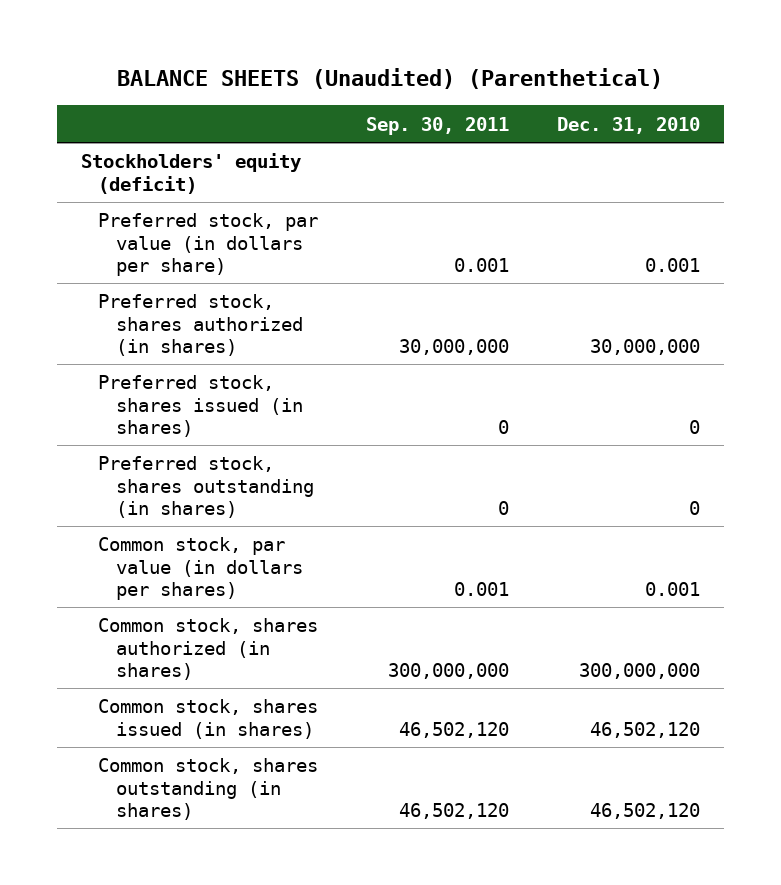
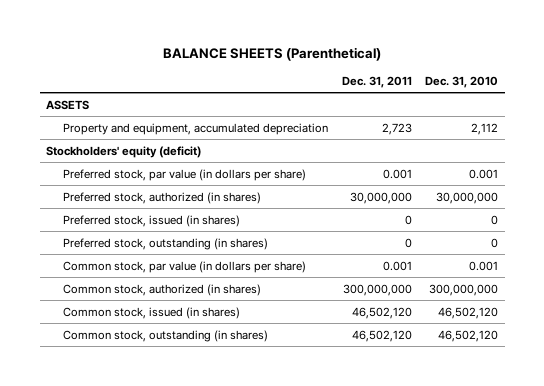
[117,68,664,90] BALANCE SHEETS (Unaudited) (Parenthetical) -> [163,46,382,61] BALANCE SHEETS (Parenthetical)
[366,116,510,135] Sep. 30, 2011 -> none
none -> [341,76,412,89] Dec. 31, 2011
none -> [46,99,90,110] ASSETS
none -> [63,122,329,135] Property and equipment, accumulated depreciation
[98,294,303,356] Preferred stock, shares authorized (in shares) -> [63,191,262,204] Preferred stock, authorized (in shares)
[98,375,303,437] Preferred stock, shares issued (in shares) -> [63,214,241,227] Preferred stock, issued (in shares)
[98,456,314,518] Preferred stock, shares outstanding (in shares) -> [63,237,269,250] Preferred stock, outstanding (in shares)
[98,537,303,600] Common stock, par value (in dollars per shares) -> [63,260,307,273] Common stock, par value (in dollars per share)
[98,618,319,680] Common stock, shares authorized (in shares) -> [63,283,262,296] Common stock, authorized (in shares)
[98,699,319,739] Common stock, shares issued (in shares) -> [63,306,241,319] Common stock, issued (in shares)
[98,758,319,820] Common stock, shares outstanding (in shares) -> [63,329,269,342] Common stock, outstanding (in shares)

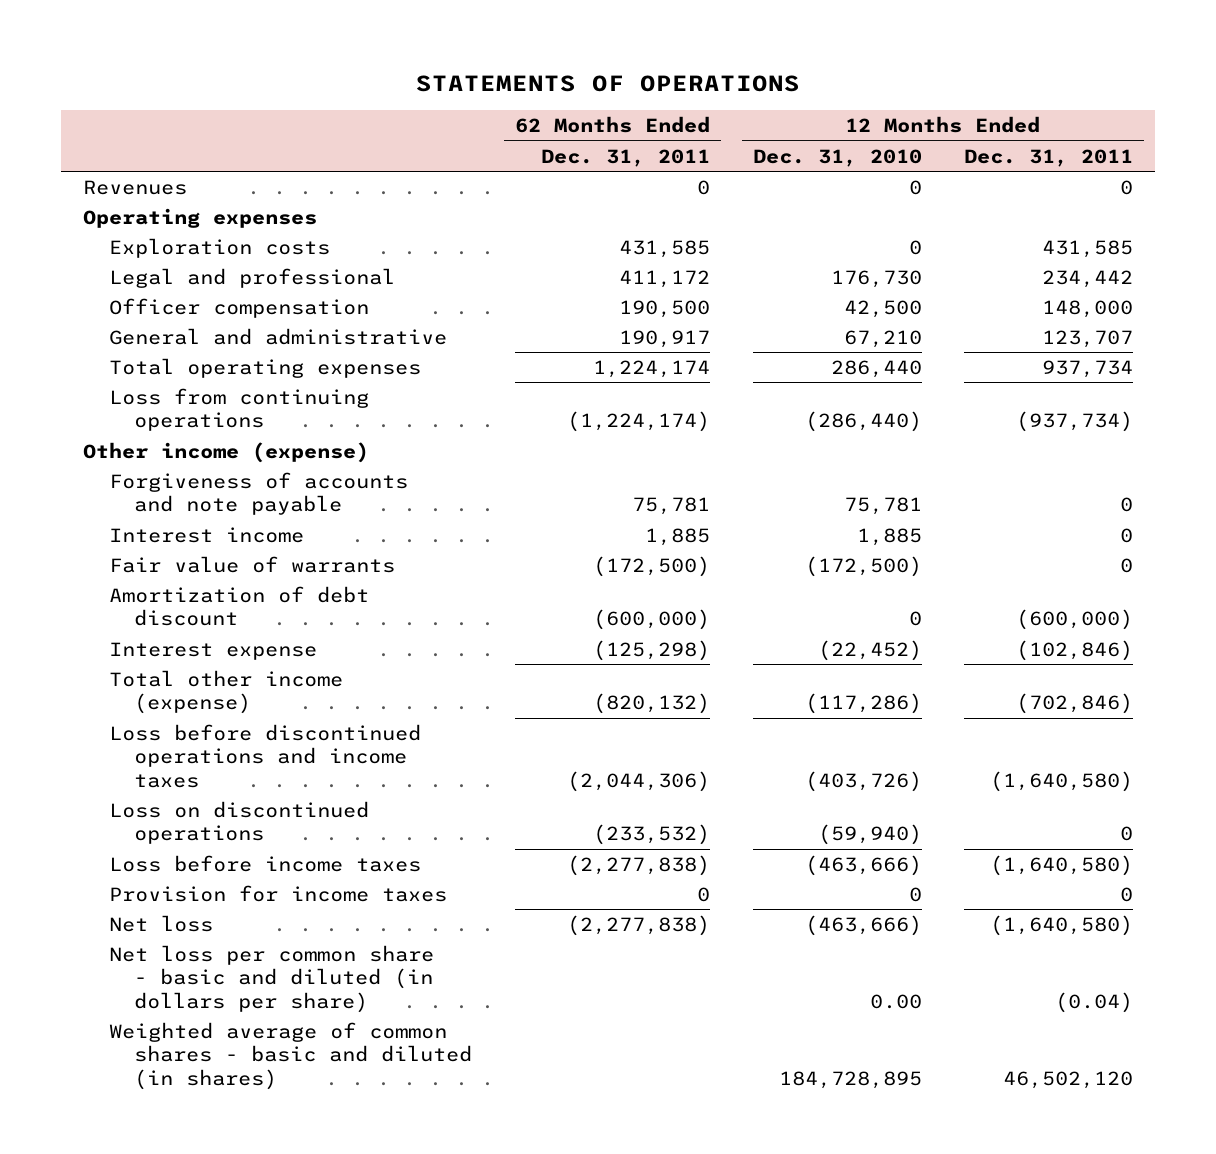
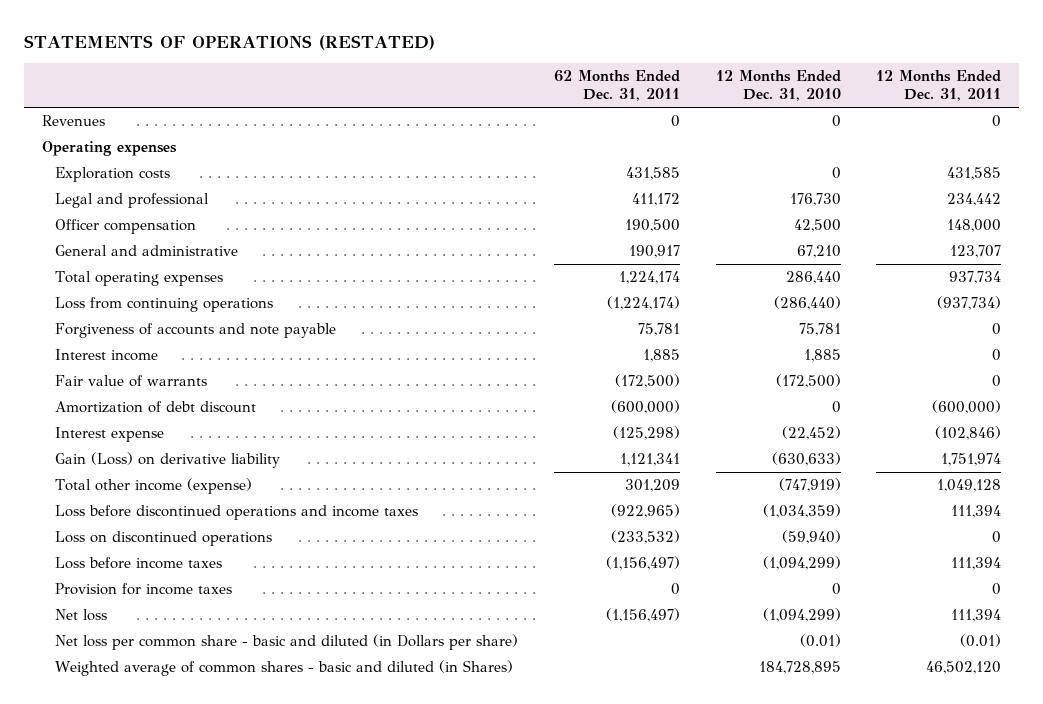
[415,74,800,92] STATEMENTS OF OPERATIONS -> [24,34,436,50] STATEMENTS OF OPERATIONS (RESTATED)
[82,441,369,463] Other income (expense) -> none
none -> [55,452,281,469] Gain (Loss) on derivative liability
[593,693,711,715] (820,132) -> [624,479,680,493] 301,209
[804,693,922,715] (117,286) -> [778,478,841,493] (747,919)
[1016,693,1134,715] (702,846) -> [937,479,1002,493] 1,049,128
[567,770,711,792] (2,044,306) -> [610,504,680,519] (922,965)
[804,770,922,792] (403,726) -> [762,504,841,519] (1,034,359)
[990,770,1134,792] (1,640,580) -> [951,505,1002,519] 111,394
[567,854,711,876] (2,277,838) -> [605,556,680,571] (1,156,497)
[804,854,922,876] (463,666) -> [762,556,841,571] (1,094,299)
[990,854,1134,876] (1,640,580) -> [951,557,1002,571] 111,394
[567,914,711,936] (2,277,838) -> [605,608,680,623] (1,156,497)
[804,914,922,936] (463,666) -> [762,608,841,623] (1,094,299)
[990,914,1134,936] (1,640,580) -> [951,609,1002,623] 111,394
[108,944,434,1013] Net loss per common share - basic and diluted (in dollars per share) -> [55,634,519,651] Net loss per common share - basic and diluted (in Dollars per share)
[869,993,922,1009] 0.00 -> [799,634,841,648] (0.01)
[1055,991,1134,1013] (0.04) -> [960,634,1002,648] (0.01)
[108,1021,473,1090] Weighted average of common shares - basic and diluted (in shares) -> [55,660,514,677] Weighted average of common shares - basic and diluted (in Shares)

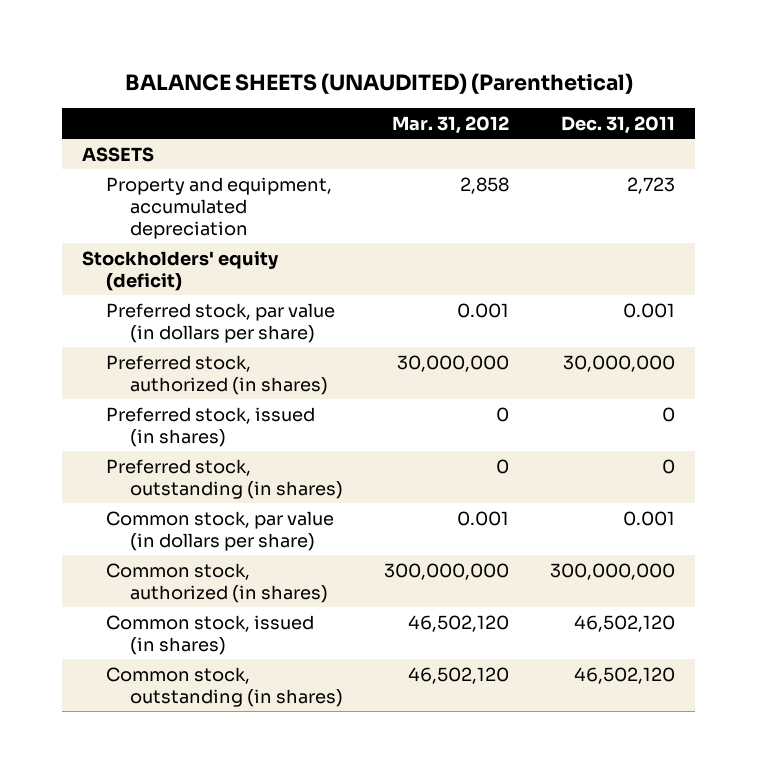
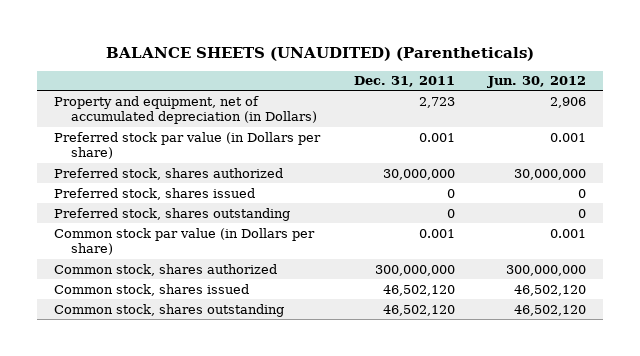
[124,73,633,95] BALANCE SHEETS (UNAUDITED) (Parenthetical) -> [106,46,535,61] BALANCE SHEETS (UNAUDITED) (Parentheticals)
[391,116,509,135] Mar. 31, 2012 -> none
none -> [486,76,586,89] Jun. 30, 2012
[82,146,155,162] ASSETS -> none
[82,250,280,291] Stockholders' equity (deficit) -> none
[106,176,333,239] Property and equipment, accumulated depreciation -> [54,95,317,125] Property and equipment, net of accumulated depreciation (in Dollars)
[106,302,336,343] Preferred stock, par value (in dollars per share) -> [54,131,322,160] Preferred stock par value (in Dollars per share)
[106,354,329,395] Preferred stock, authorized (in shares) -> [54,167,284,180] Preferred stock, shares authorized
[106,406,316,447] Preferred stock, issued (in shares) -> [54,187,256,200] Preferred stock, shares issued
[106,458,344,499] Preferred stock, outstanding (in shares) -> [54,207,291,221] Preferred stock, shares outstanding
[106,510,335,551] Common stock, par value (in dollars per share) -> [54,227,316,256] Common stock par value (in Dollars per share)
[106,562,329,603] Common stock, authorized (in shares) -> [54,263,278,276] Common stock, shares authorized
[106,614,315,655] Common stock, issued (in shares) -> [54,283,250,296] Common stock, shares issued
[106,666,344,707] Common stock, outstanding (in shares) -> [54,303,285,317] Common stock, shares outstanding

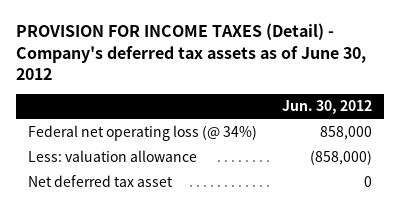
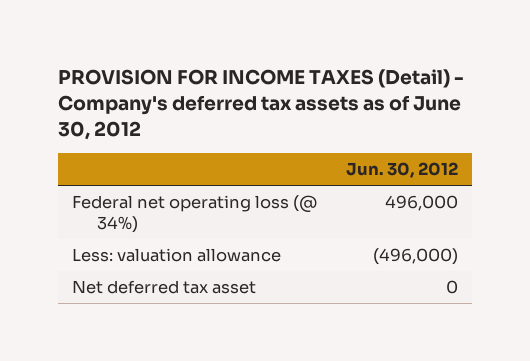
[320,126,373,141] 858,000 -> [384,195,458,212] 496,000
[310,150,373,166] (858,000) -> [372,248,458,266] (496,000)

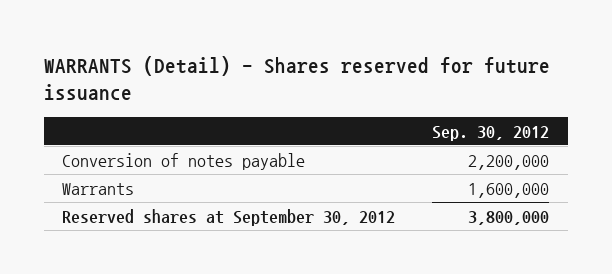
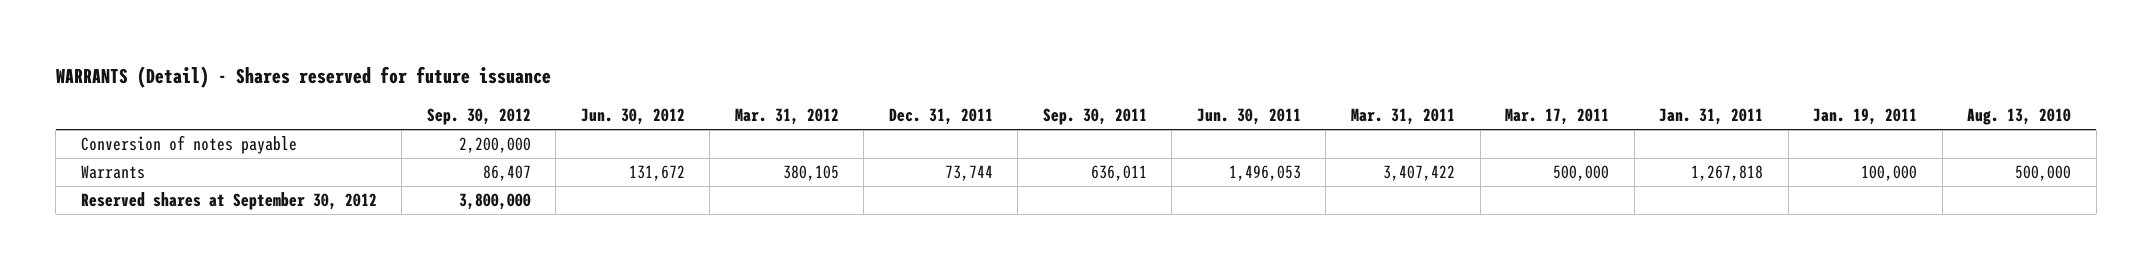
none -> [580,108,685,126] Jun. 30, 2012
none -> [734,108,839,126] Mar. 31, 2012
none -> [888,108,993,126] Dec. 31, 2011
none -> [1042,108,1147,126] Sep. 30, 2011
none -> [1196,108,1301,126] Jun. 30, 2011
none -> [1351,108,1456,126] Mar. 31, 2011
none -> [1505,108,1610,126] Mar. 17, 2011
none -> [1659,108,1764,126] Jan. 31, 2011
none -> [1813,108,1918,126] Jan. 19, 2011
none -> [1967,108,2072,126] Aug. 13, 2010
[468,182,550,198] 1,600,000 -> [482,165,531,182] 86,407

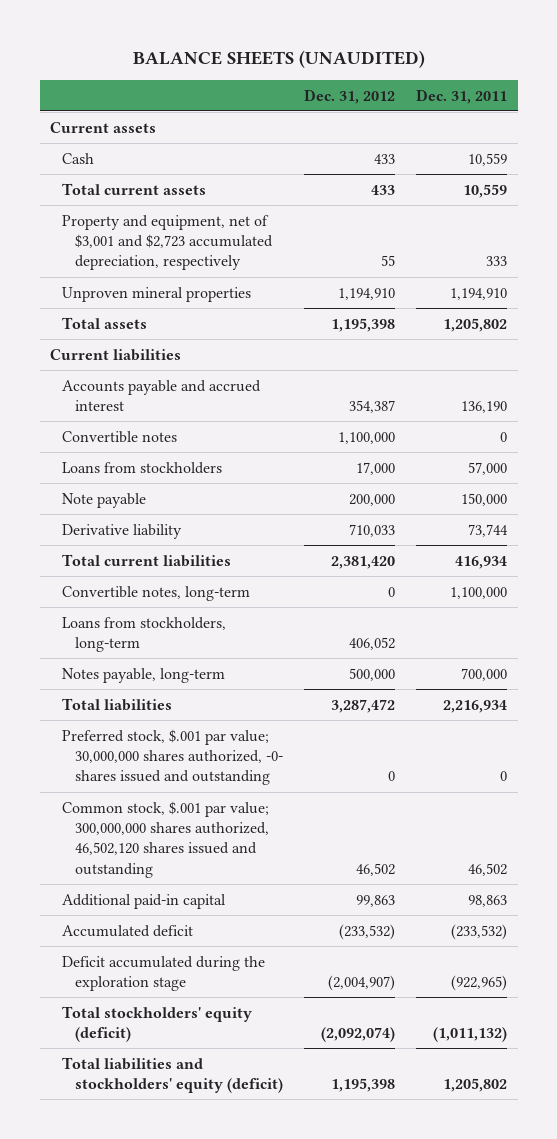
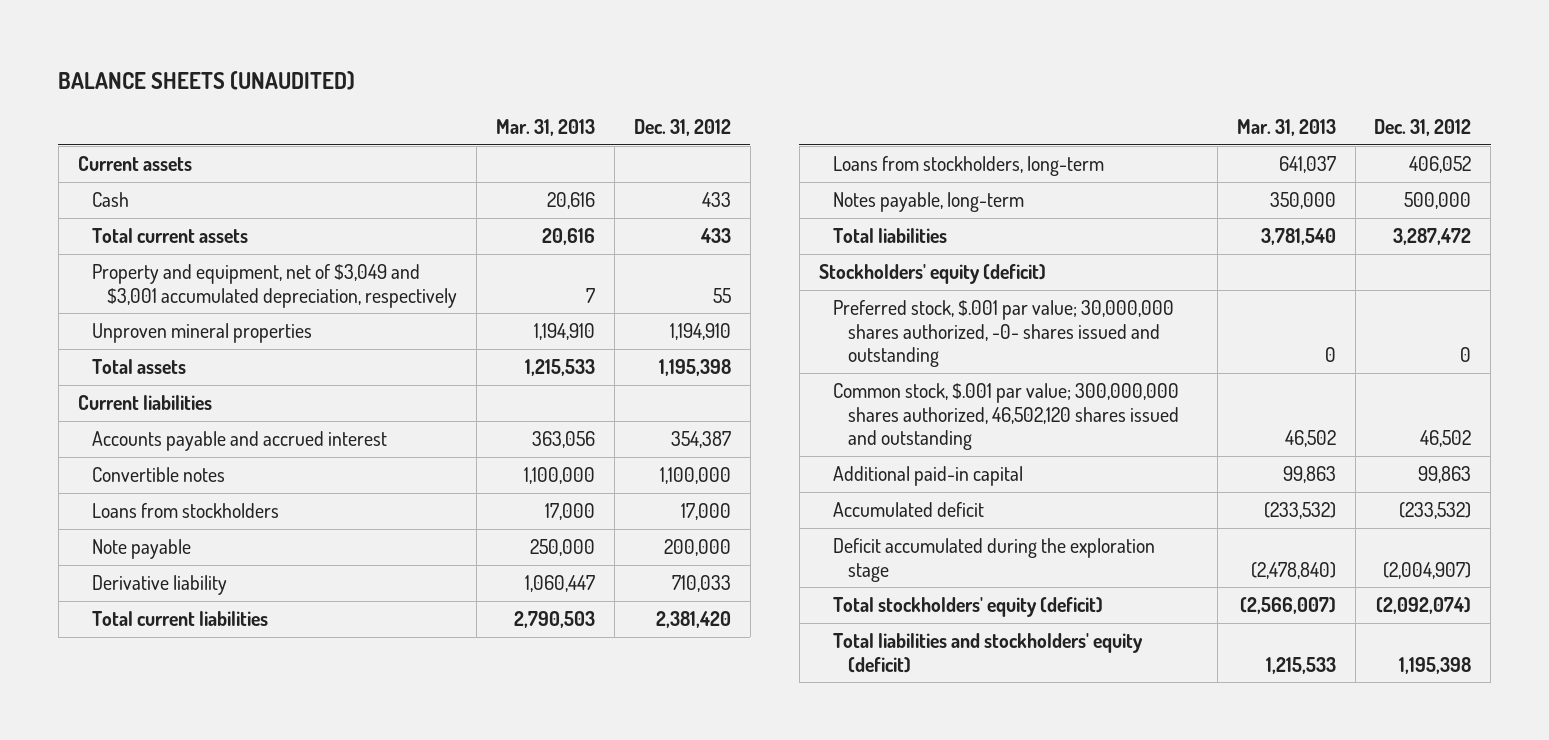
[416,88,508,104] Dec. 31, 2011 -> none
none -> [495,118,595,136] Mar. 31, 2013
[62,214,273,271] Property and equipment, net of $3,001 and $2,723 accumulated depreciation, respectively -> [92,264,457,308] Property and equipment, net of $3,049 and $3,001 accumulated depreciation, respectively
[62,585,251,601] Convertible notes, long-term -> none
none -> [818,264,1046,285] Stockholders' equity (deficit)

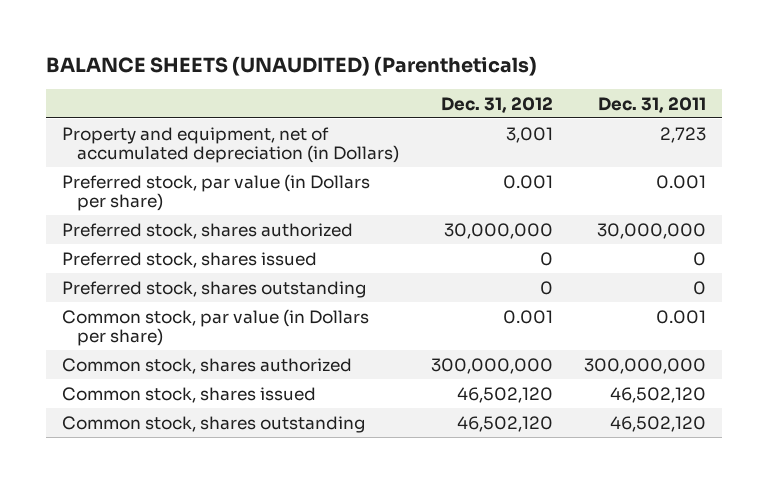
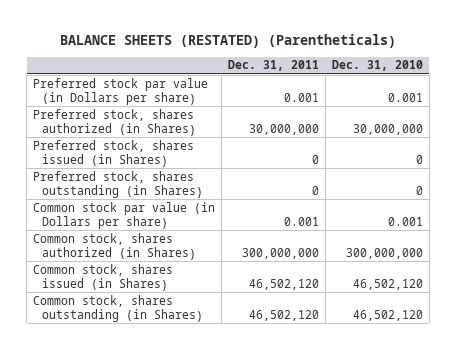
[46,56,538,77] BALANCE SHEETS (UNAUDITED) (Parentheticals) -> [59,33,396,48] BALANCE SHEETS (RESTATED) (Parentheticals)
[440,96,553,113] Dec. 31, 2012 -> none
none -> [331,60,423,72] Dec. 31, 2010
[61,126,400,163] Property and equipment, net of accumulated depreciation (in Dollars) -> none
[61,173,370,211] Preferred stock, par value (in Dollars per share) -> [33,77,209,106] Preferred stock par value (in Dollars per share)
[61,222,353,239] Preferred stock, shares authorized -> [33,108,196,137] Preferred stock, shares authorized (in Shares)
[61,251,317,268] Preferred stock, shares issued -> [33,139,195,168] Preferred stock, shares issued (in Shares)
[61,280,366,298] Preferred stock, shares outstanding -> [33,170,203,199] Preferred stock, shares outstanding (in Shares)
[61,308,369,346] Common stock, par value (in Dollars per share) -> [33,201,216,230] Common stock par value (in Dollars per share)
[61,357,352,374] Common stock, shares authorized -> [33,232,196,261] Common stock, shares authorized (in Shares)
[61,386,316,403] Common stock, shares issued -> [33,263,174,292] Common stock, shares issued (in Shares)
[61,415,365,433] Common stock, shares outstanding -> [33,294,203,323] Common stock, shares outstanding (in Shares)

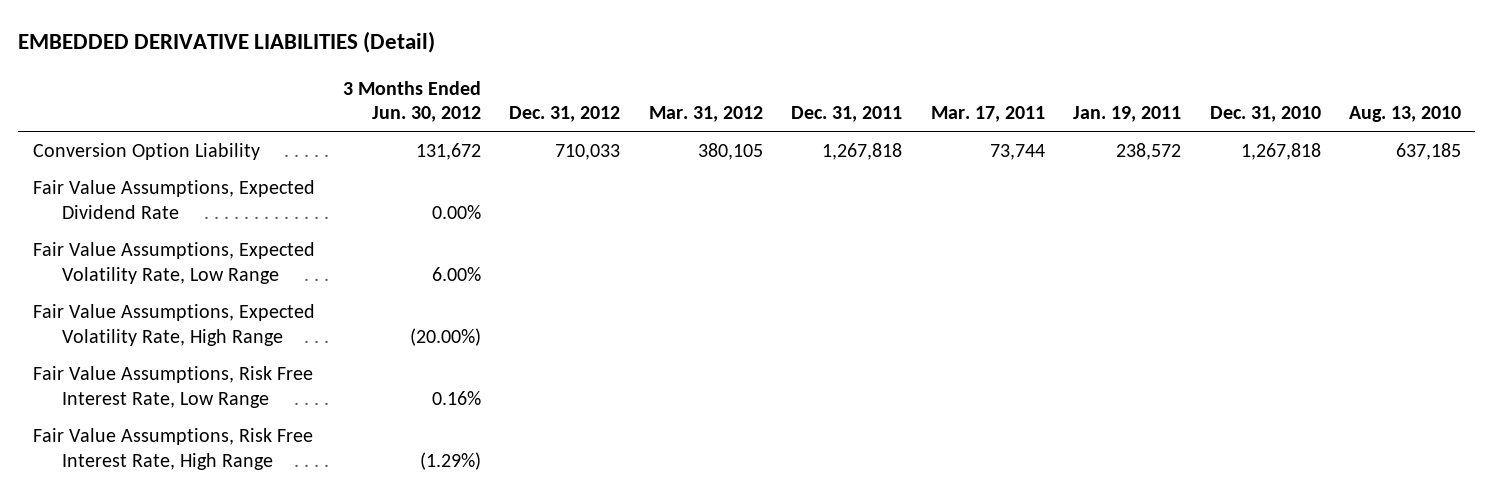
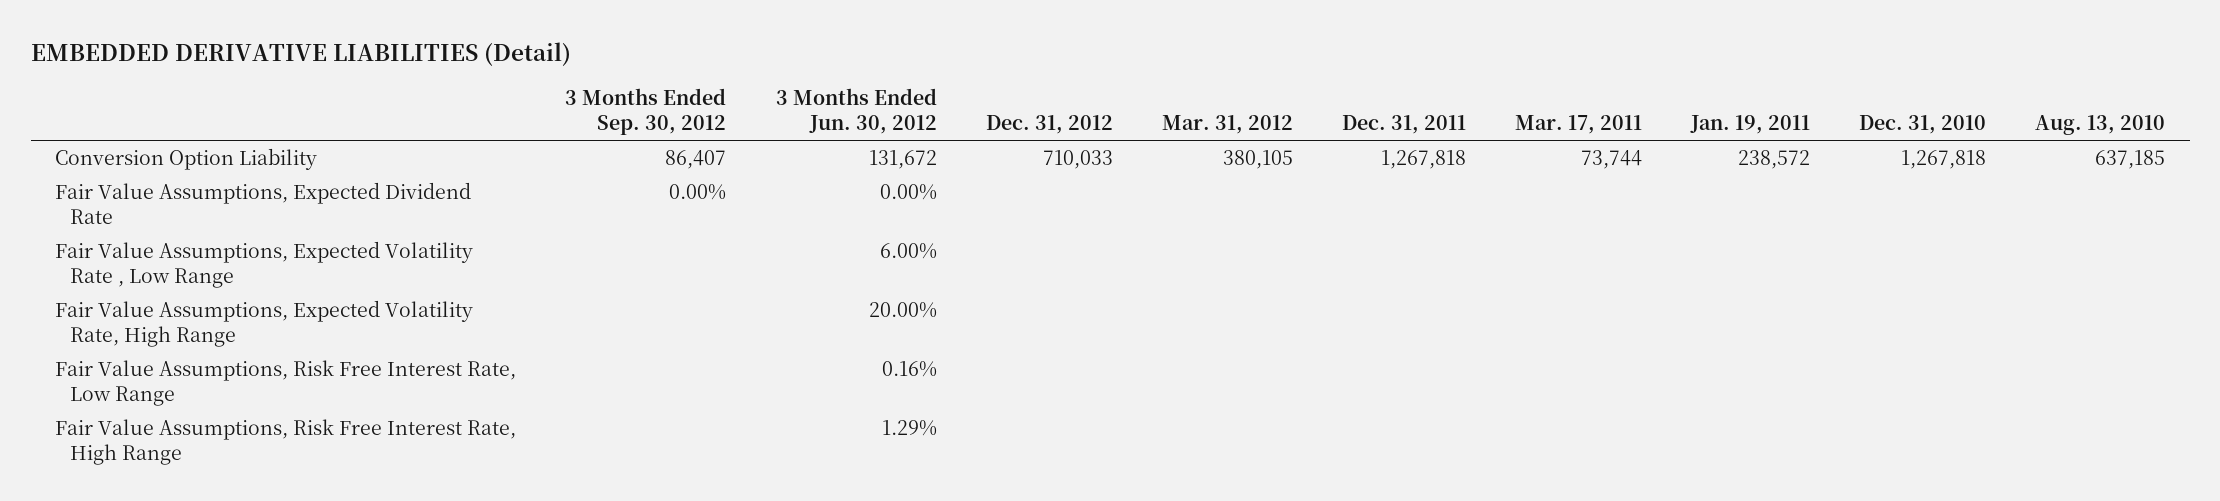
none -> [565,88,727,136] 3 Months Ended Sep. 30, 2012
[32,242,315,284] Fair Value Assumptions, Expected Volatility Rate, Low Range -> [55,241,474,289] Fair Value Assumptions, Expected Volatility Rate , Low Range
[409,327,481,346] (20.00%) -> [868,302,937,319] 20.00%
[419,451,481,470] (1.29%) -> [881,420,937,437] 1.29%

